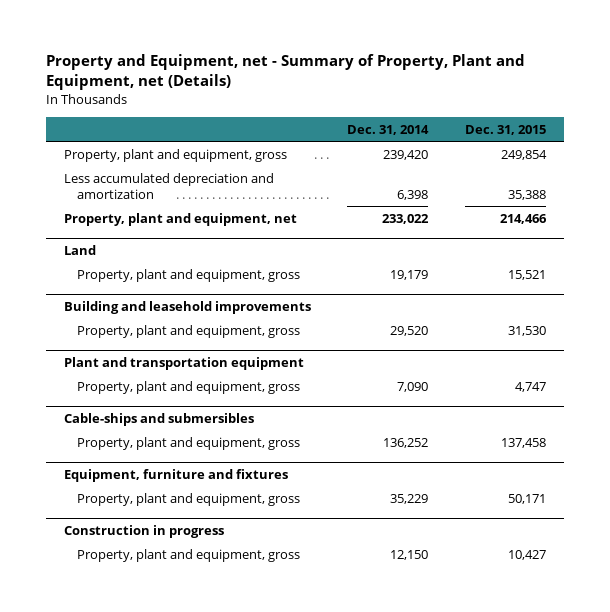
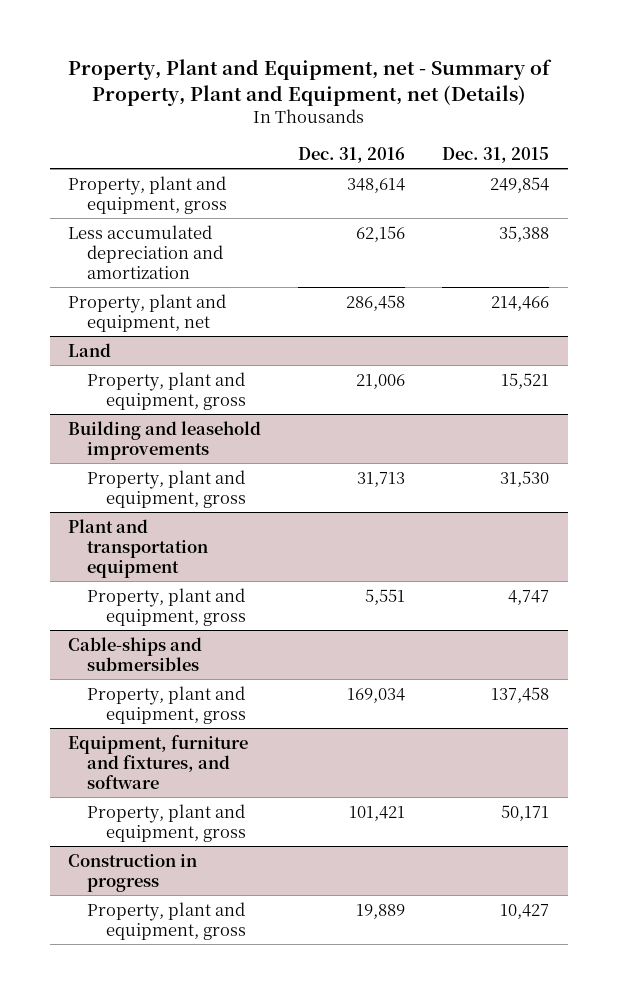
[45,54,525,91] Property and Equipment, net - Summary of Property, Plant and Equipment, net (Details) -> [67,59,552,106] Property, Plant and Equipment, net - Summary of Property, Plant and Equipment, net (Details)
[347,124,430,135] Dec. 31, 2014 -> none
none -> [298,146,406,163] Dec. 31, 2016
[63,468,288,482] Equipment, furniture and fixtures -> [68,734,249,789] Equipment, furniture and fixtures, and software

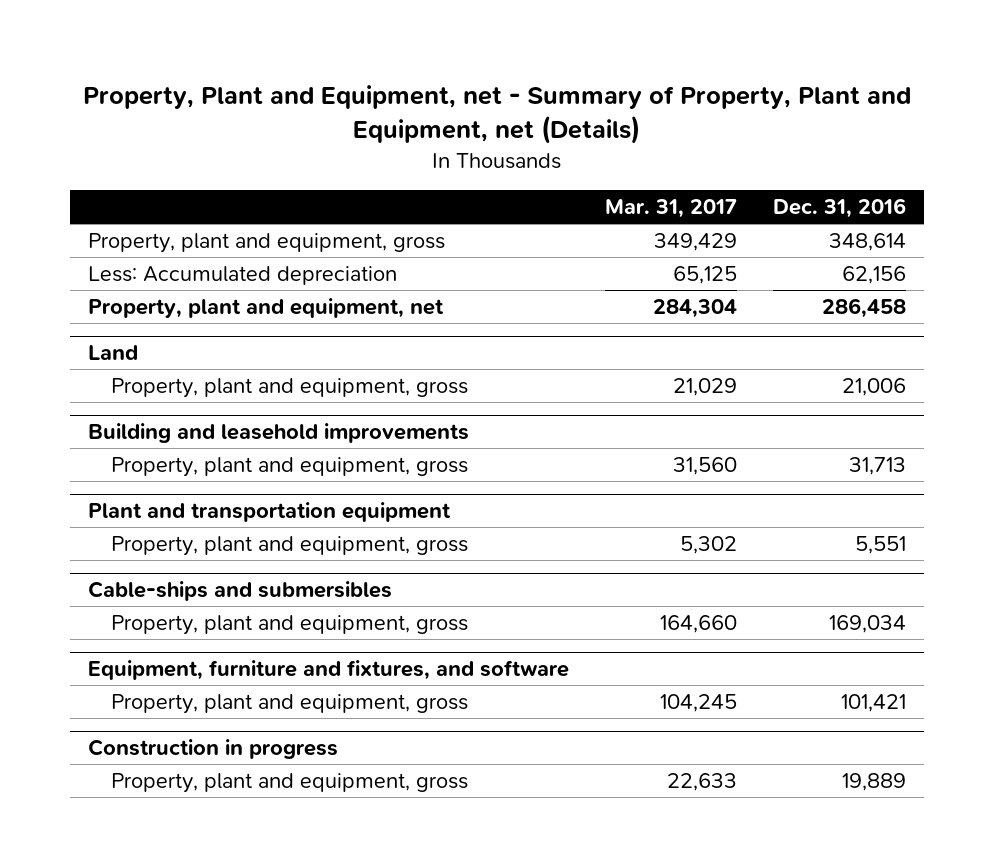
[442,146,550,163] Dec. 31, 2015 -> none
none -> [604,199,737,219] Mar. 31, 2017
[68,224,224,279] Less accumulated depreciation and amortization -> [87,266,397,286] Less: Accumulated depreciation

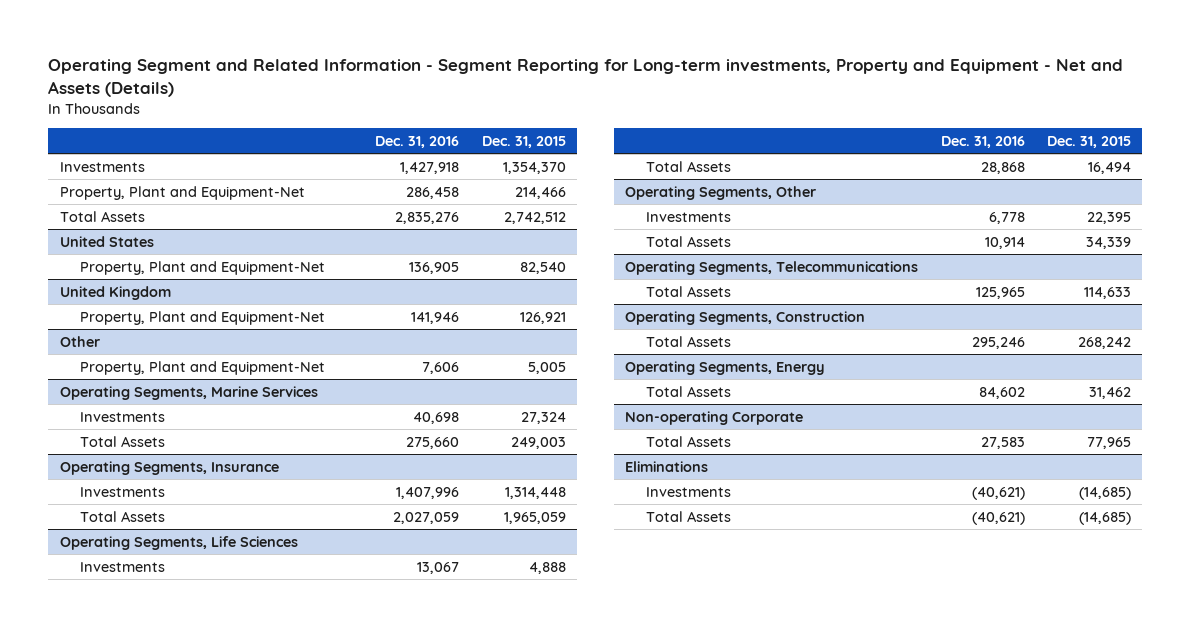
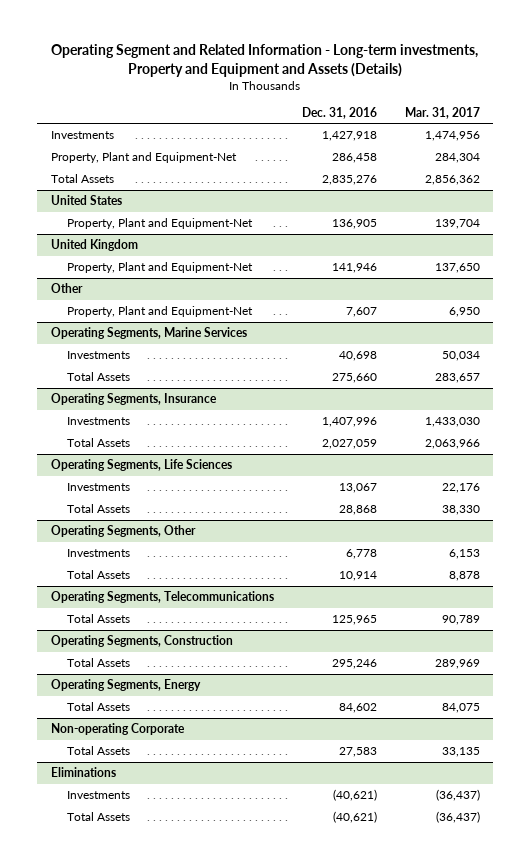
[48,59,1124,97] Operating Segment and Related Information - Segment Reporting for Long-term investments, Property and Equipment - Net and Assets (Details) -> [51,44,479,77] Operating Segment and Related Information - Long-term investments, Property and Equipment and Assets (Details)
[481,135,566,148] Dec. 31, 2015 -> none
none -> [404,106,480,119] Mar. 31, 2017
[422,361,460,374] 7,606 -> [345,307,377,318] 7,607

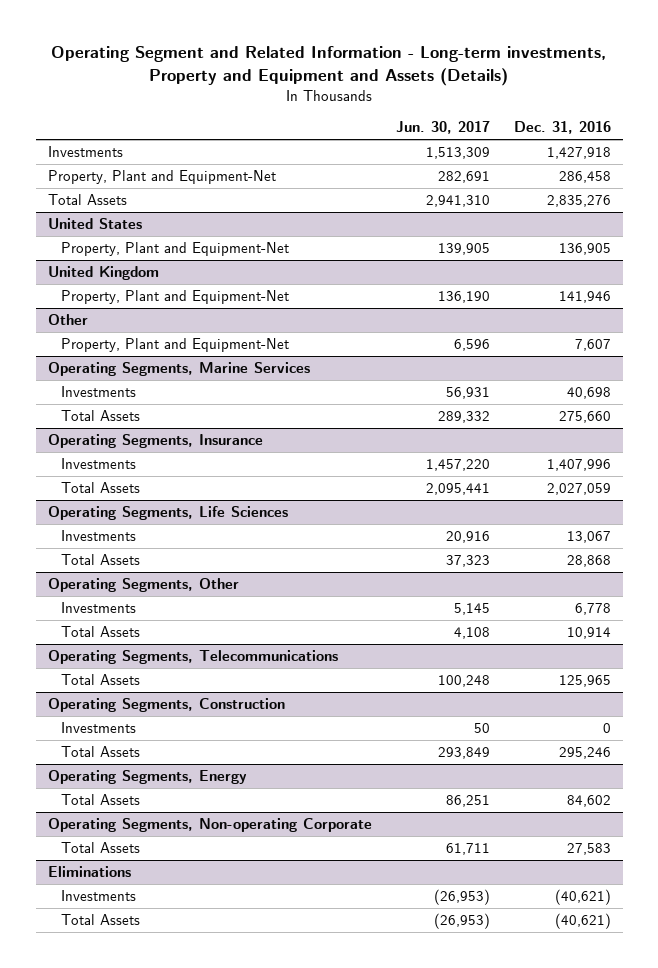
[404,106,480,119] Mar. 31, 2017 -> none
none -> [395,121,490,135] Jun. 30, 2017
none -> [60,722,136,734] Investments
[50,723,185,736] Non-operating Corporate -> [47,818,372,833] Operating Segments, Non-operating Corporate

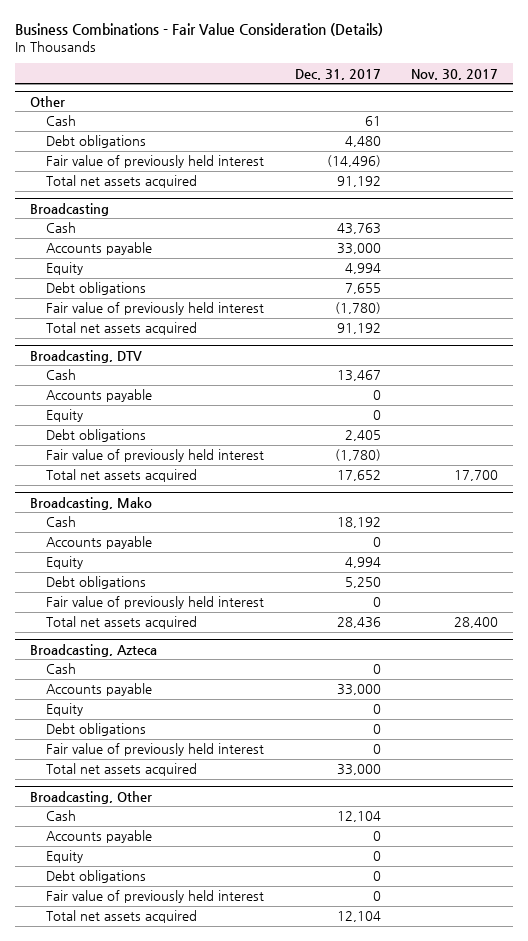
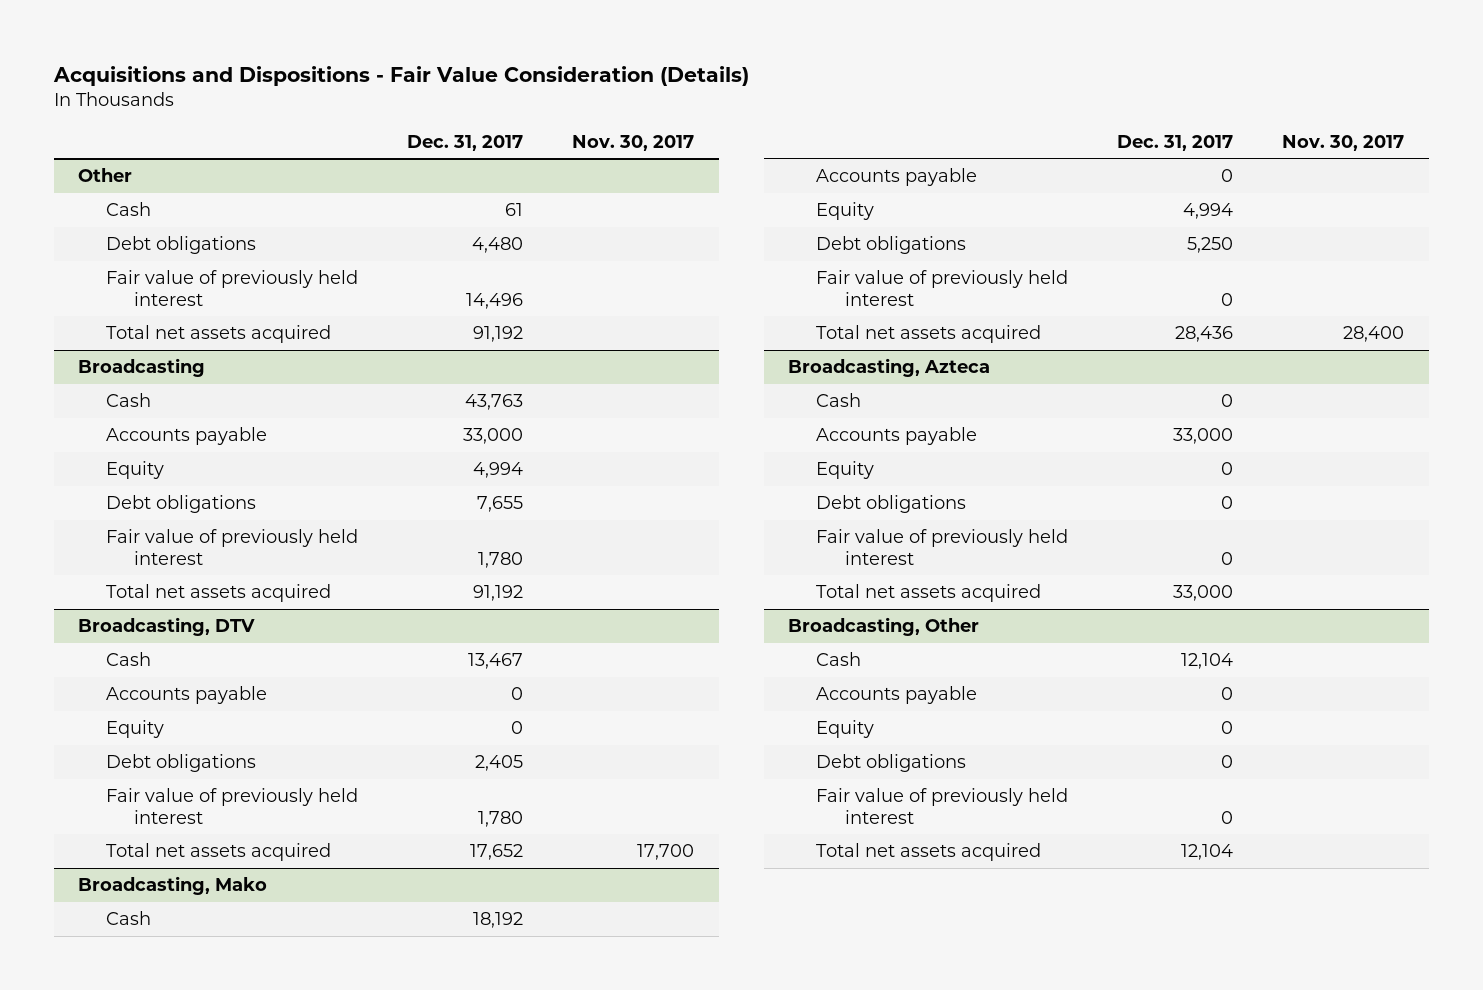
[15,23,384,37] Business Combinations - Fair Value Consideration (Details) -> [52,65,749,86] Acquisitions and Dispositions - Fair Value Consideration (Details)
[326,155,381,168] (14,496) -> [466,292,524,309] 14,496
[334,302,381,315] (1,780) -> [478,551,524,568] 1,780
[334,449,381,462] (1,780) -> [478,810,524,827] 1,780

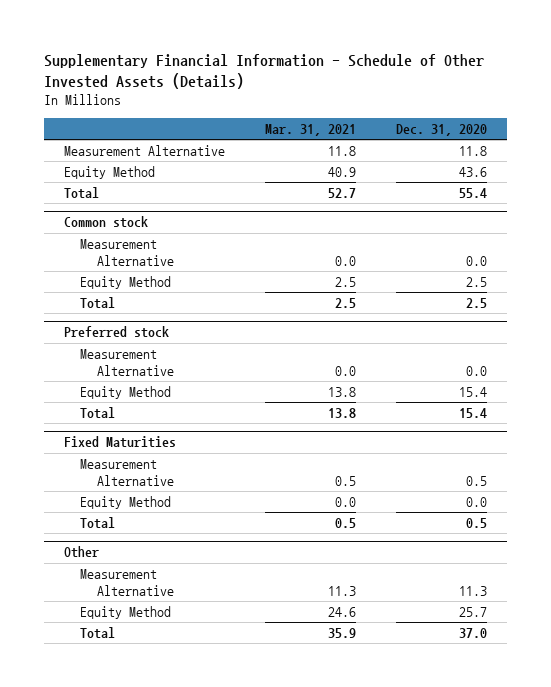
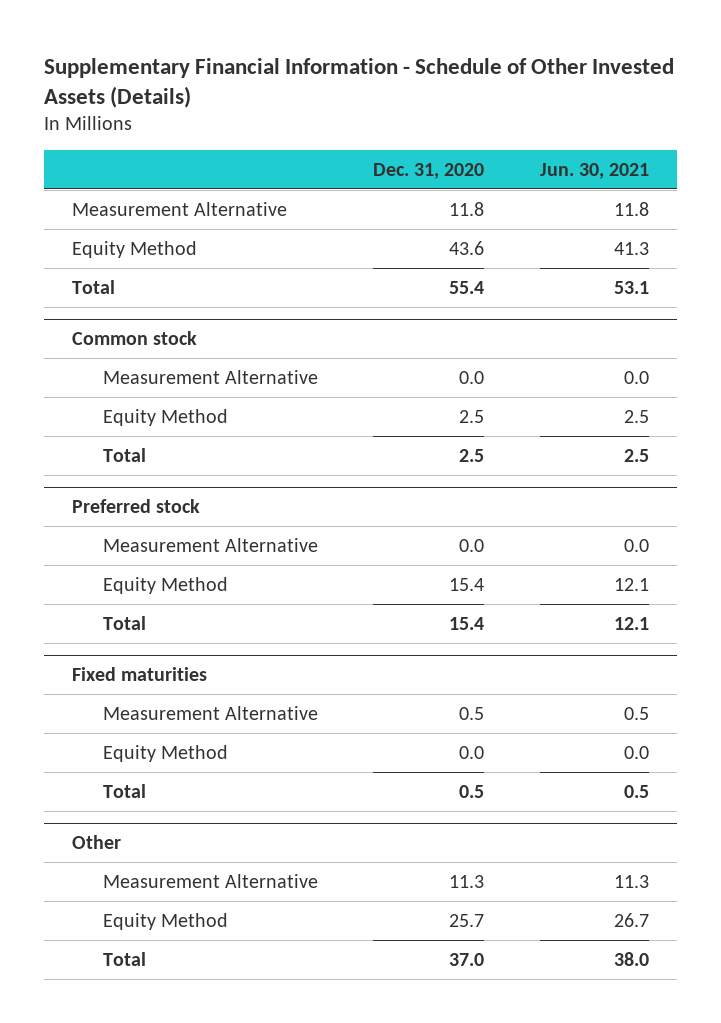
[265,123,357,136] Mar. 31, 2021 -> none
none -> [540,162,650,179] Jun. 30, 2021
[64,436,177,449] Fixed Maturities -> [71,666,207,681] Fixed maturities

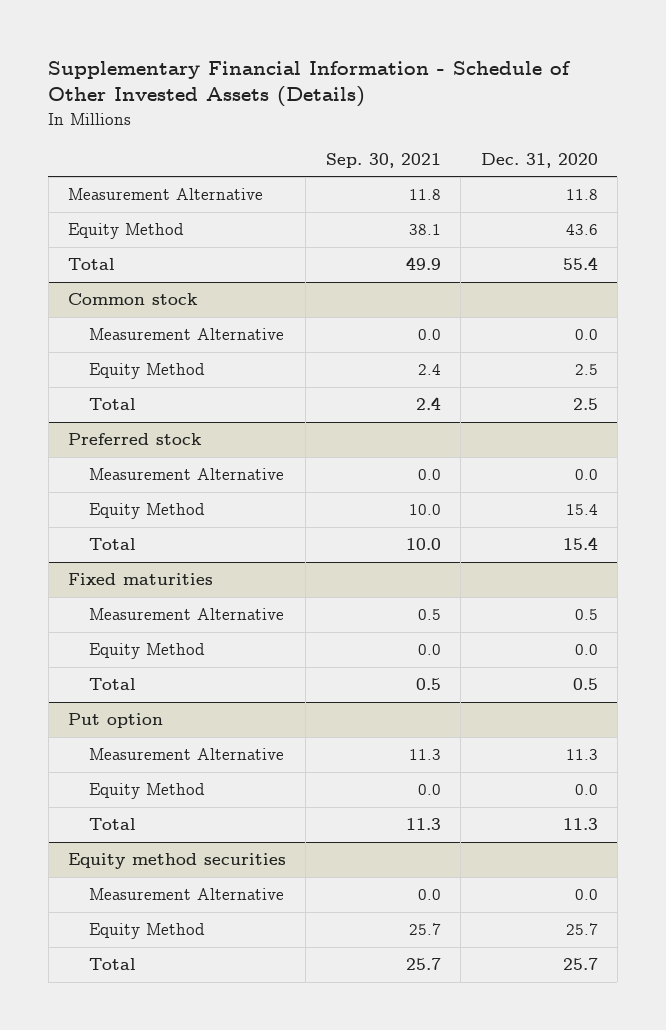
[540,162,650,179] Jun. 30, 2021 -> none
none -> [325,152,441,168] Sep. 30, 2021
[71,834,121,849] Other -> none
none -> [67,713,163,729] Put option
none -> [89,783,206,800] Equity Method
none -> [89,818,137,831] Total
none -> [67,853,286,870] Equity method securities
none -> [89,888,285,901] Measurement Alternative
[449,952,485,966] 37.0 -> [562,958,598,971] 25.7

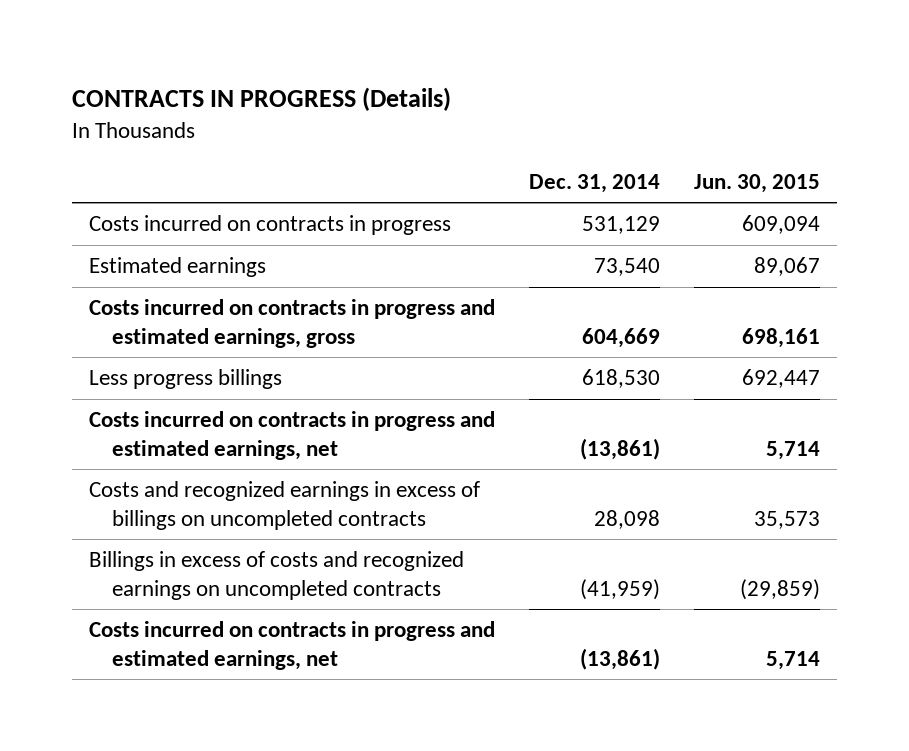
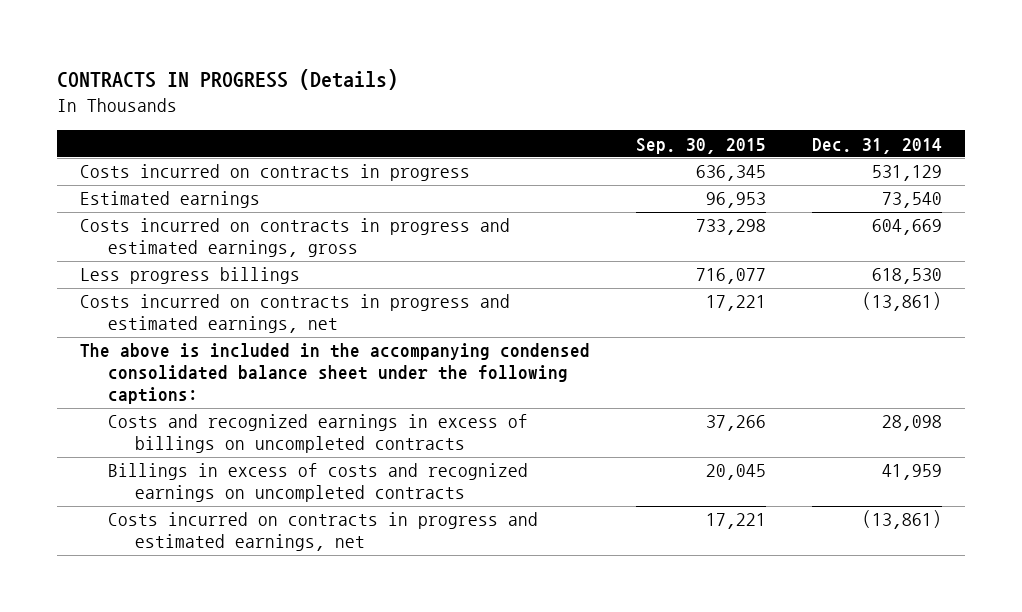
[693,173,820,193] Jun. 30, 2015 -> none
none -> [635,137,766,154] Sep. 30, 2015
none -> [80,343,591,405] The above is included in the accompanying condensed consolidated balance sheet under the following captions:
[579,578,660,600] (41,959) -> [881,464,942,481] 41,959

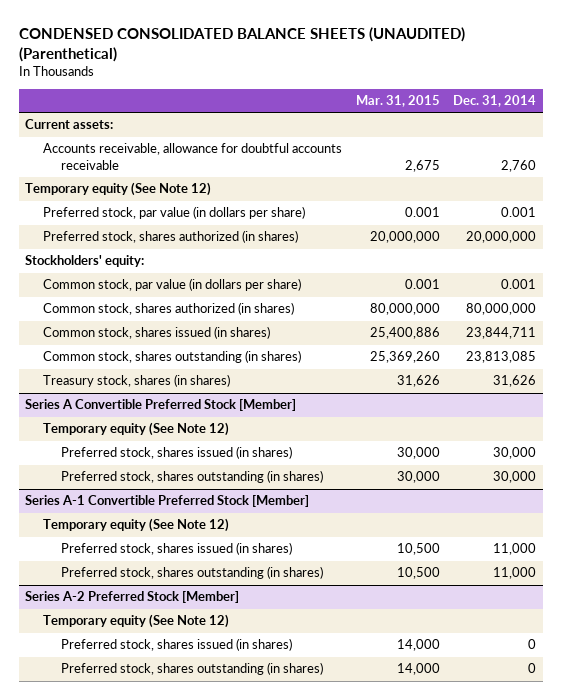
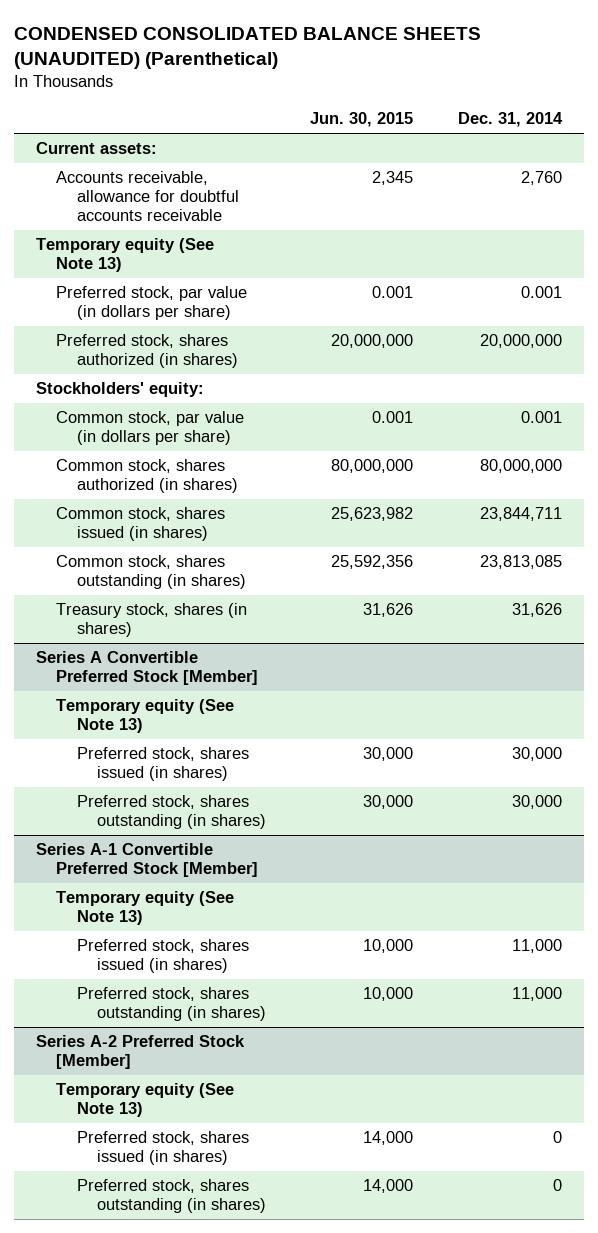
[355,95,440,108] Mar. 31, 2015 -> none
none -> [310,112,414,128] Jun. 30, 2015
[25,182,212,197] Temporary equity (See Note 12) -> [36,238,215,273] Temporary equity (See Note 13)
[43,422,230,437] Temporary equity (See Note 12) -> [56,699,235,734] Temporary equity (See Note 13)
[43,518,230,533] Temporary equity (See Note 12) -> [56,891,235,926] Temporary equity (See Note 13)
[43,614,230,629] Temporary equity (See Note 12) -> [56,1083,235,1118] Temporary equity (See Note 13)

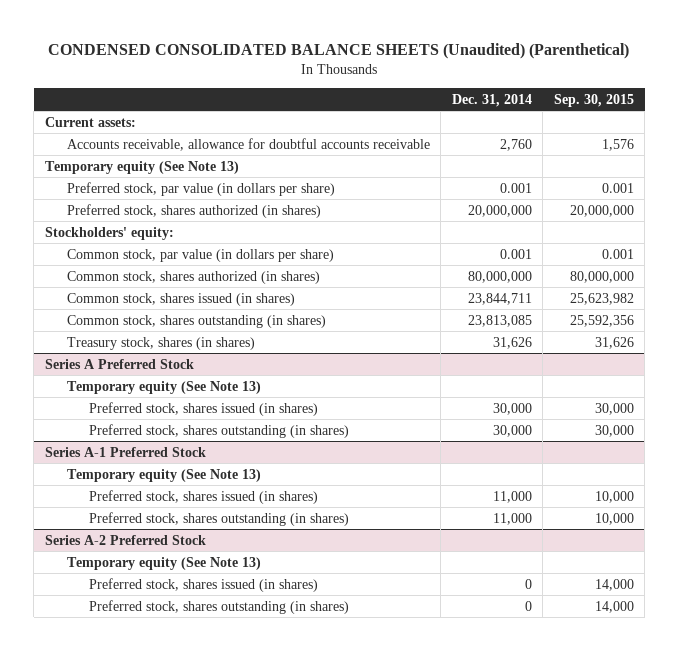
[13,26,481,70] CONDENSED CONSOLIDATED BALANCE SHEETS (UNAUDITED) (Parenthetical) -> [48,43,630,60] CONDENSED CONSOLIDATED BALANCE SHEETS (Unaudited) (Parenthetical)
[310,112,414,128] Jun. 30, 2015 -> none
none -> [553,93,634,107] Sep. 30, 2015
[36,651,259,686] Series A Convertible Preferred Stock [Member] -> [44,358,194,369] Series A Preferred Stock
[36,843,259,878] Series A-1 Convertible Preferred Stock [Member] -> [44,446,206,457] Series A-1 Preferred Stock
[36,1035,246,1070] Series A-2 Preferred Stock [Member] -> [44,534,206,545] Series A-2 Preferred Stock

